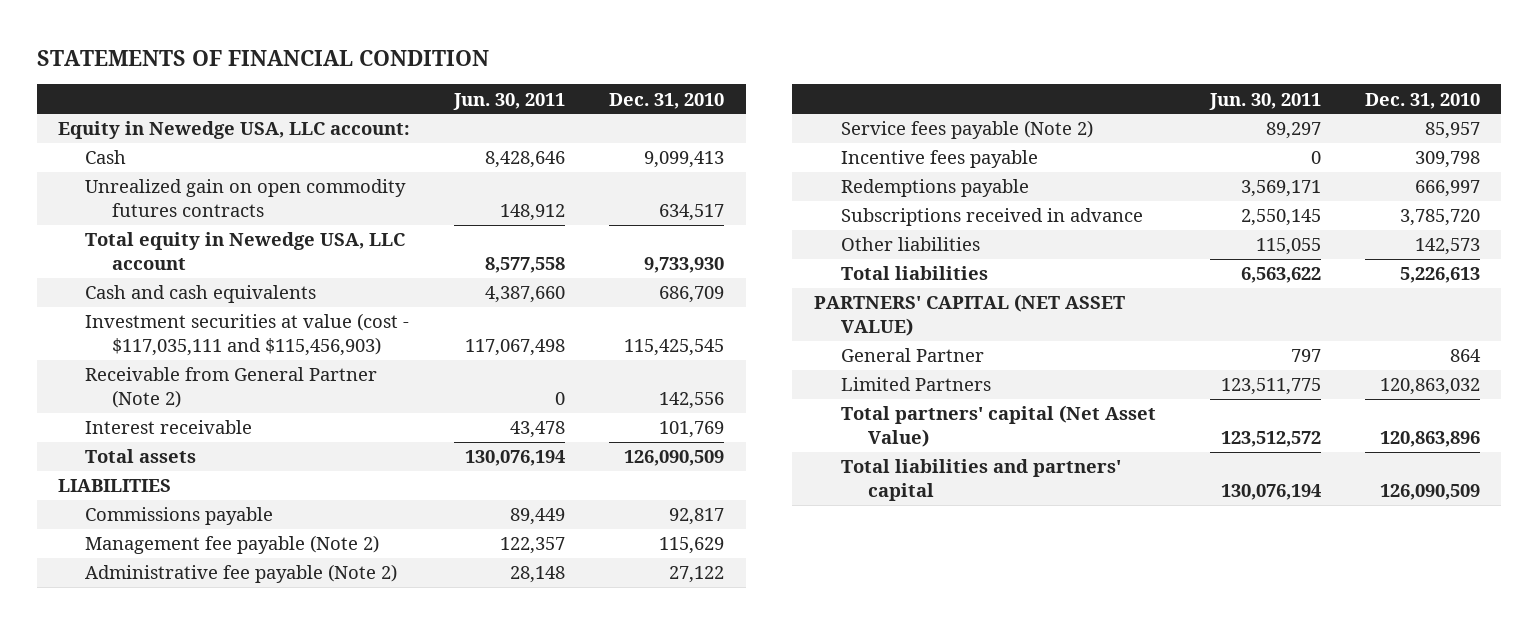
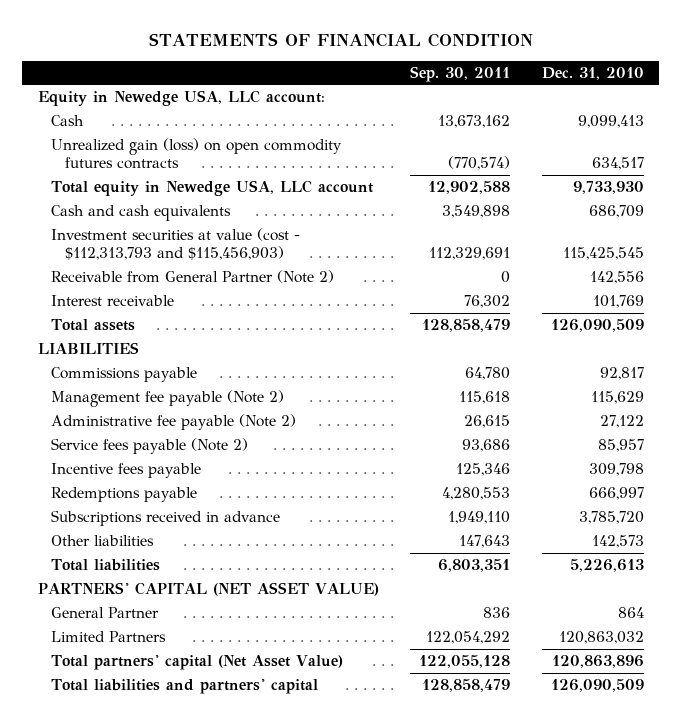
[453,92,566,110] Jun. 30, 2011 -> none
none -> [410,65,511,82] Sep. 30, 2011
[85,179,407,217] Unrealized gain on open commodity futures contracts -> [51,138,343,170] Unrealized gain (loss) on open commodity futures contracts
[85,313,410,356] Investment securities at value (cost - $117,035,111 and $115,456,903) -> [51,228,301,261] Investment securities at value (cost - $112,313,793 and $115,456,903)

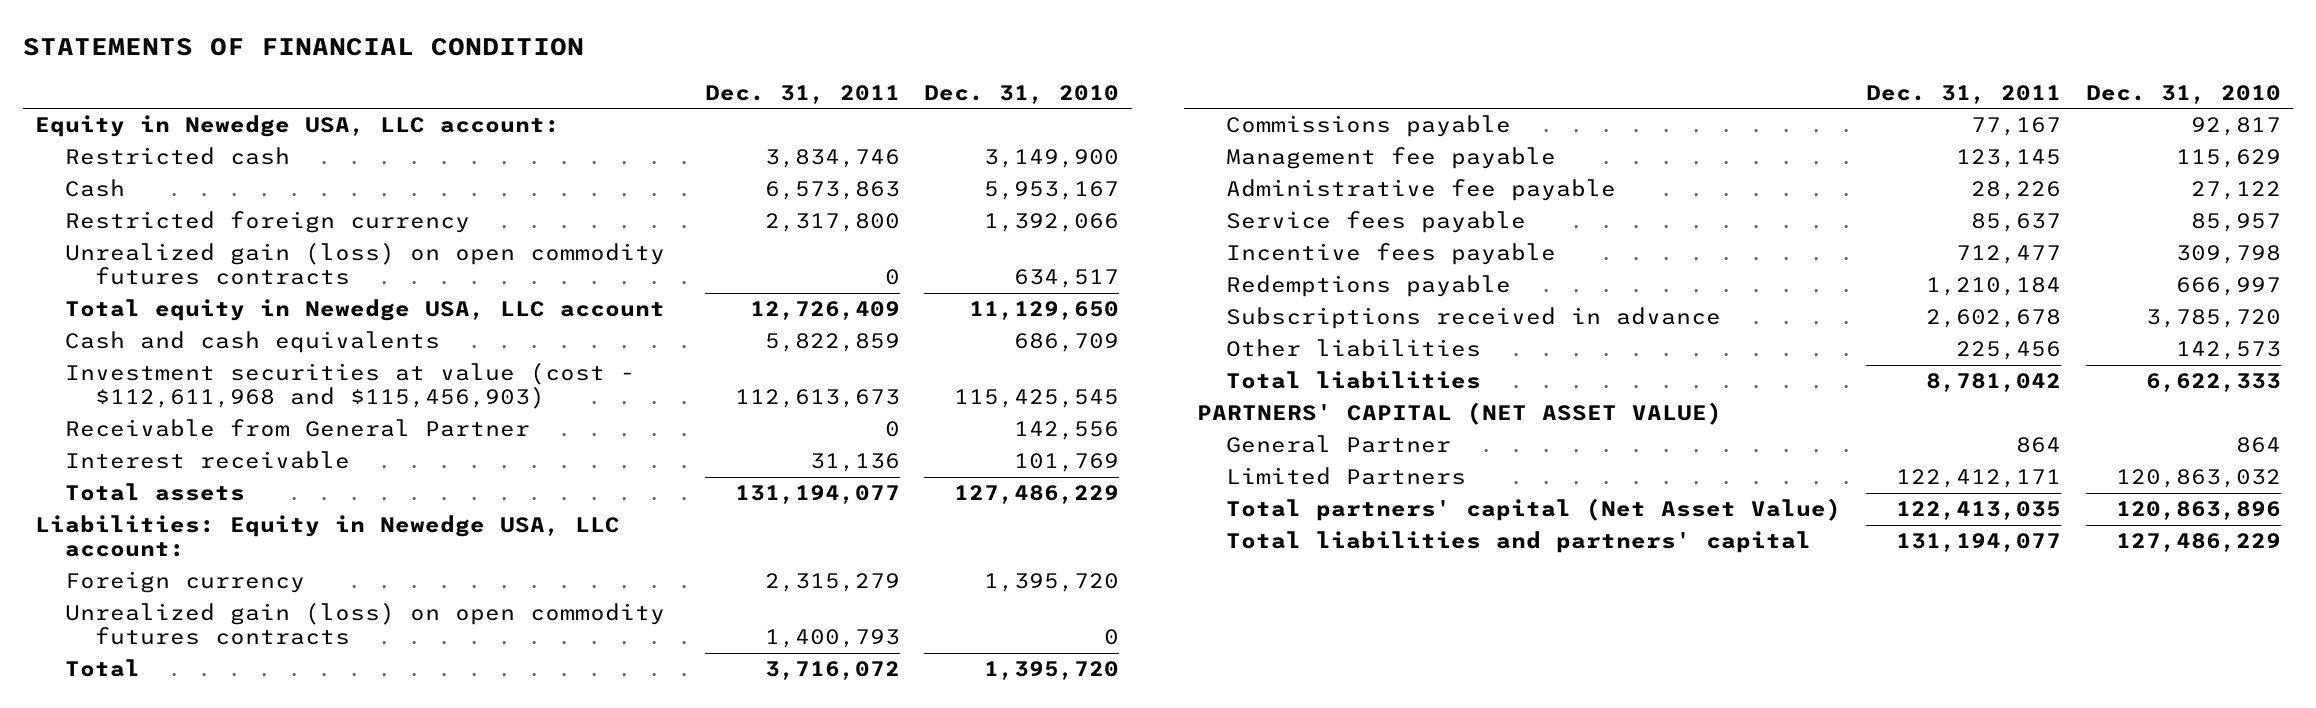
[410,65,511,82] Sep. 30, 2011 -> none
none -> [704,84,900,104] Dec. 31, 2011
none -> [64,147,290,166] Restricted cash
[577,115,644,129] 9,099,413 -> [984,181,1120,201] 5,953,167
none -> [64,211,470,234] Restricted foreign currency
[572,181,644,195] 9,733,930 -> [969,301,1120,321] 11,129,650
[51,228,301,261] Investment securities at value (cost - $112,313,793 and $115,456,903) -> [64,362,635,410] Investment securities at value (cost - $112,611,968 and $115,456,903)
[51,270,335,284] Receivable from General Partner (Note 2) -> [64,419,530,438] Receivable from General Partner
[37,342,139,355] LIABILITIES -> none
[550,319,644,333] 126,090,509 -> [954,485,1120,505] 127,486,229
none -> [35,515,621,558] Liabilities: Equity in Newedge USA, LLC account:
none -> [64,571,305,594] Foreign currency
none -> [64,602,665,646] Unrealized gain (loss) on open commodity futures contracts
none -> [64,659,140,678] Total
[51,390,285,408] Management fee payable (Note 2) -> [1226,147,1557,170] Management fee payable
[51,414,297,431] Administrative fee payable (Note 2) -> [1226,179,1617,202] Administrative fee payable
[51,438,249,455] Service fees payable (Note 2) -> [1226,211,1527,234] Service fees payable
[569,559,644,573] 5,226,613 -> [2145,373,2281,393] 6,622,333
[550,679,644,693] 126,090,509 -> [2115,533,2281,553] 127,486,229

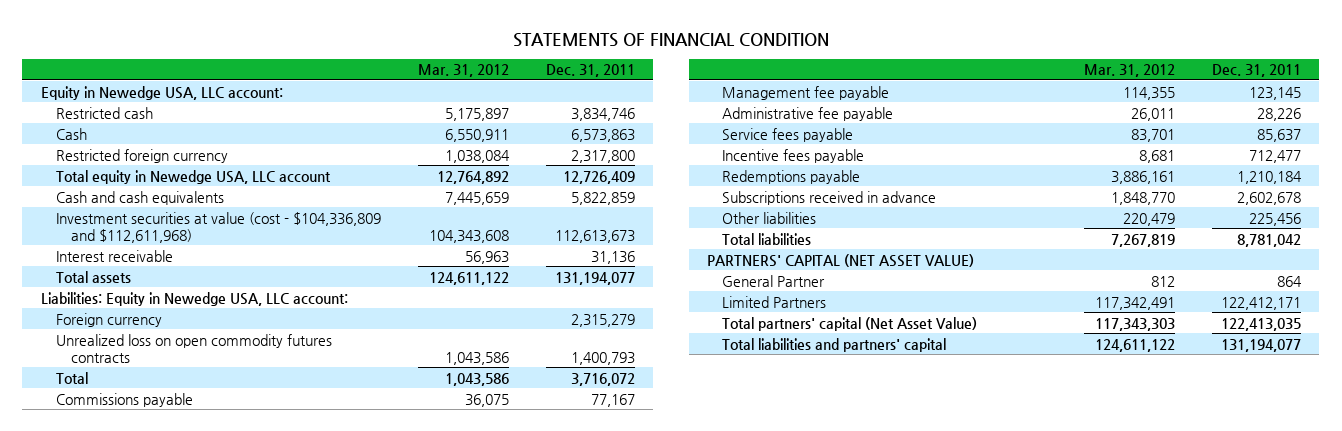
[924,84,1120,104] Dec. 31, 2010 -> none
none -> [417,64,509,78] Mar. 31, 2012
[64,242,665,286] Unrealized gain (loss) on open commodity futures contracts -> none
[64,419,530,438] Receivable from General Partner -> none
[64,362,635,410] Investment securities at value (cost - $112,611,968 and $115,456,903) -> [56,211,382,243] Investment securities at value (cost - $104,336,809 and $112,611,968)
[64,602,665,646] Unrealized gain (loss) on open commodity futures contracts -> [56,333,333,363] Unrealized loss on open commodity futures contracts

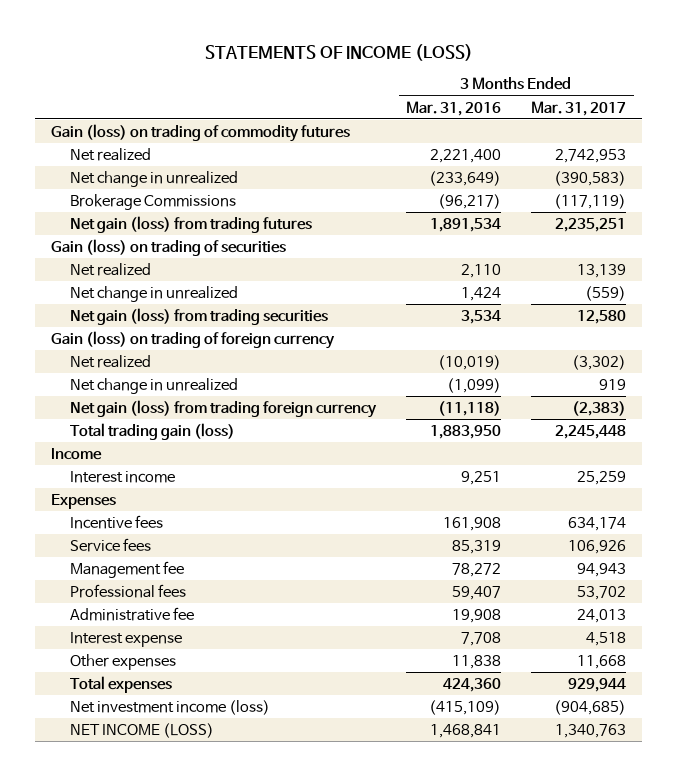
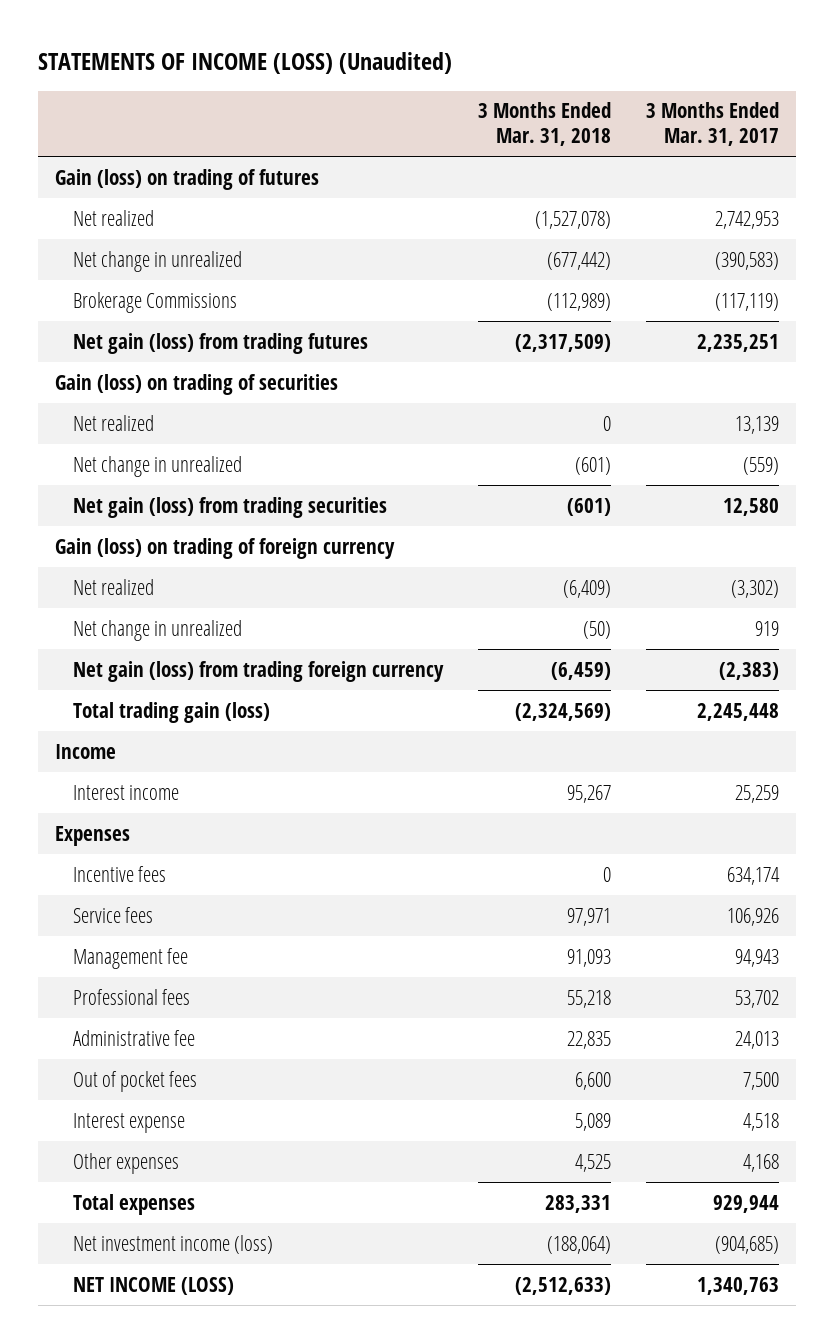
[204,43,473,61] STATEMENTS OF INCOME (LOSS) -> [37,51,452,74] STATEMENTS OF INCOME (LOSS) (Unaudited)
[406,100,502,116] Mar. 31, 2016 -> none
none -> [478,102,612,147] 3 Months Ended Mar. 31, 2018
[50,123,350,142] Gain (loss) on trading of commodity futures -> [54,168,319,190] Gain (loss) on trading of futures
none -> [73,1070,198,1092] Out of pocket fees
[577,654,627,669] 11,668 -> [742,1153,779,1172] 4,168

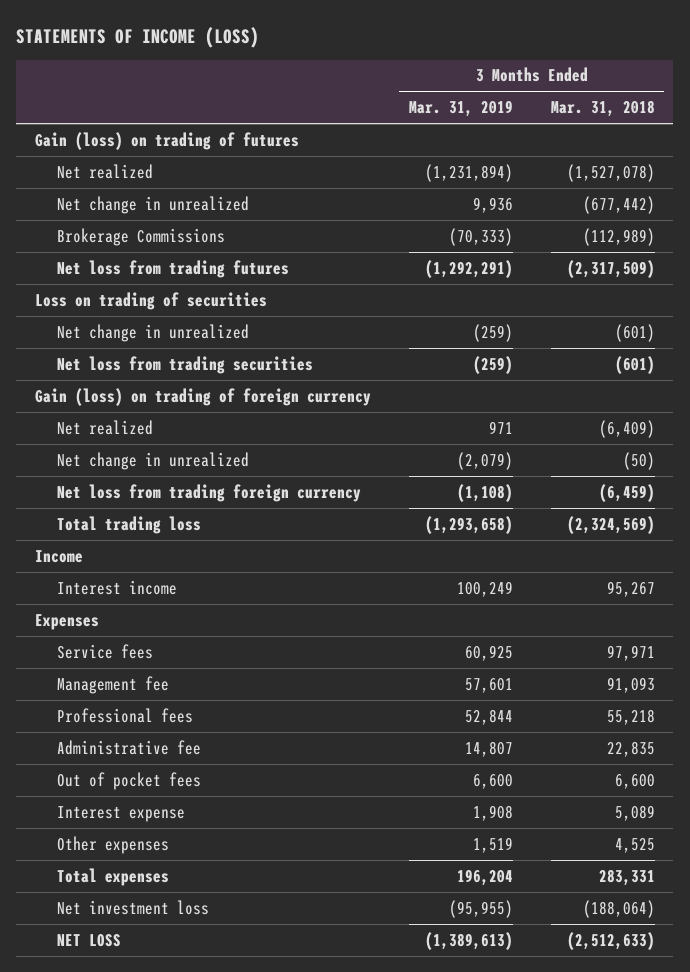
[37,51,452,74] STATEMENTS OF INCOME (LOSS) (Unaudited) -> [16,26,260,48] STATEMENTS OF INCOME (LOSS)
[645,102,779,147] 3 Months Ended Mar. 31, 2017 -> none
none -> [408,100,513,118] Mar. 31, 2019
[73,414,155,431] Net realized -> none
[73,332,369,354] Net gain (loss) from trading futures -> [56,259,289,278] Net loss from trading futures
[54,373,338,395] Gain (loss) on trading of securities -> [35,291,268,310] Loss on trading of securities
[73,496,388,518] Net gain (loss) from trading securities -> [56,355,313,374] Net loss from trading securities
[73,660,445,682] Net gain (loss) from trading foreign currency -> [56,483,361,502] Net loss from trading foreign currency
[73,701,271,723] Total trading gain (loss) -> [56,515,201,534] Total trading loss
[73,865,167,882] Incentive fees -> none
[73,1234,274,1254] Net investment income (loss) -> [56,899,209,915] Net investment loss
[73,1276,235,1295] NET INCOME (LOSS) -> [56,933,121,947] NET LOSS

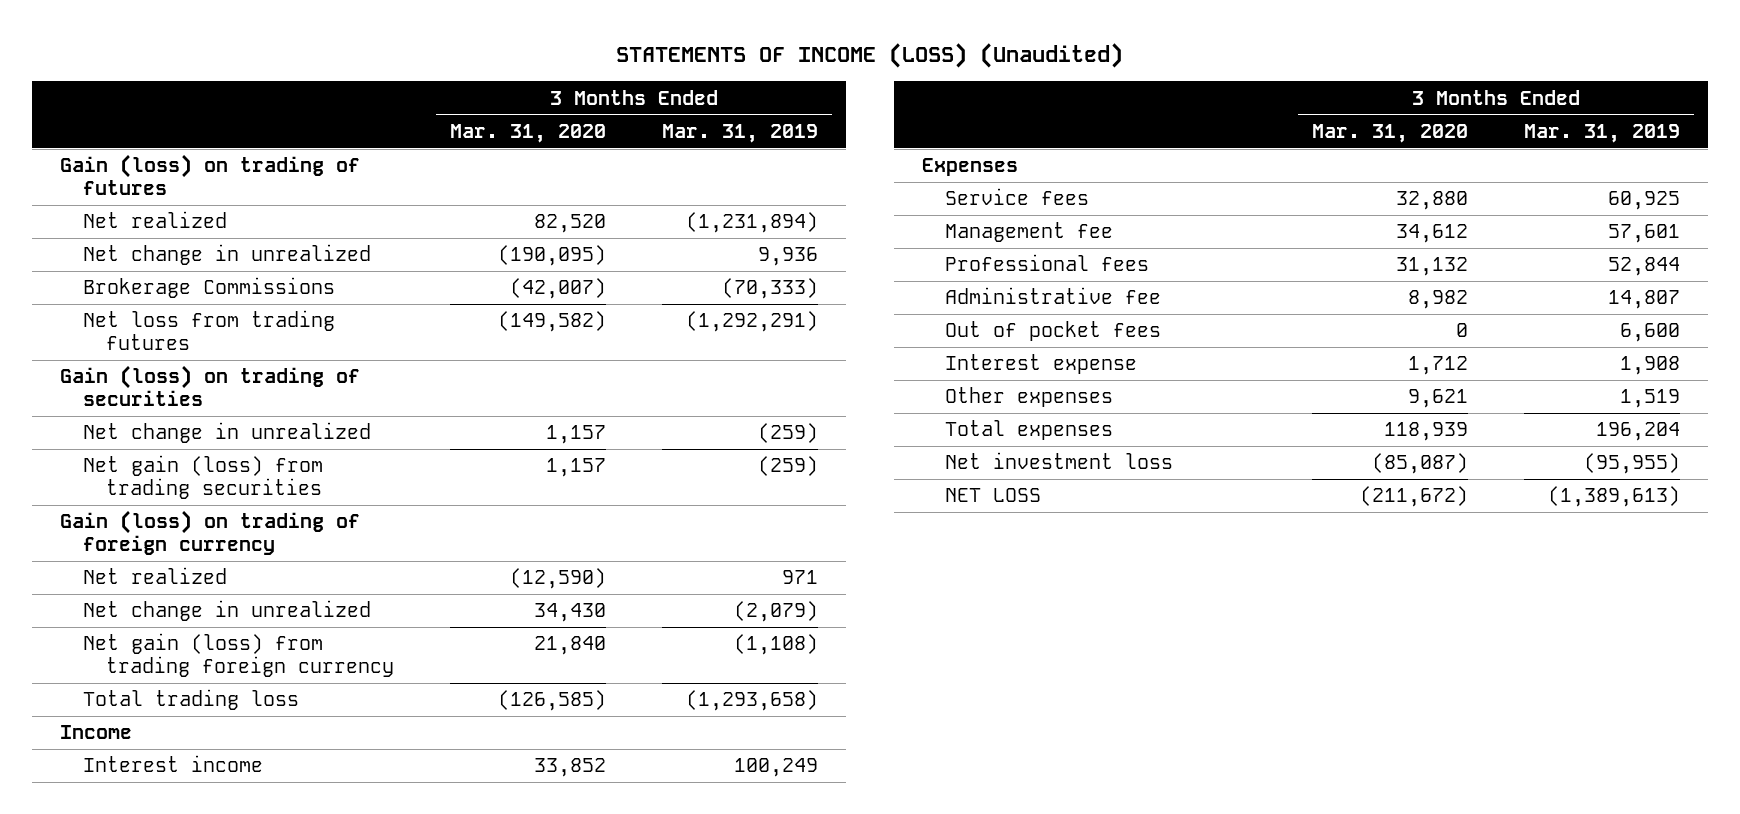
[16,26,260,48] STATEMENTS OF INCOME (LOSS) -> [615,42,1123,68] STATEMENTS OF INCOME (LOSS) (Unaudited)
[550,100,655,118] Mar. 31, 2018 -> none
none -> [449,123,606,143] Mar. 31, 2020
[35,291,268,310] Loss on trading of securities -> [59,365,360,407] Gain (loss) on trading of securities
[56,355,313,374] Net loss from trading securities -> [82,455,323,500] Net gain (loss) from trading securities
[56,483,361,502] Net loss from trading foreign currency -> [82,633,394,678] Net gain (loss) from trading foreign currency

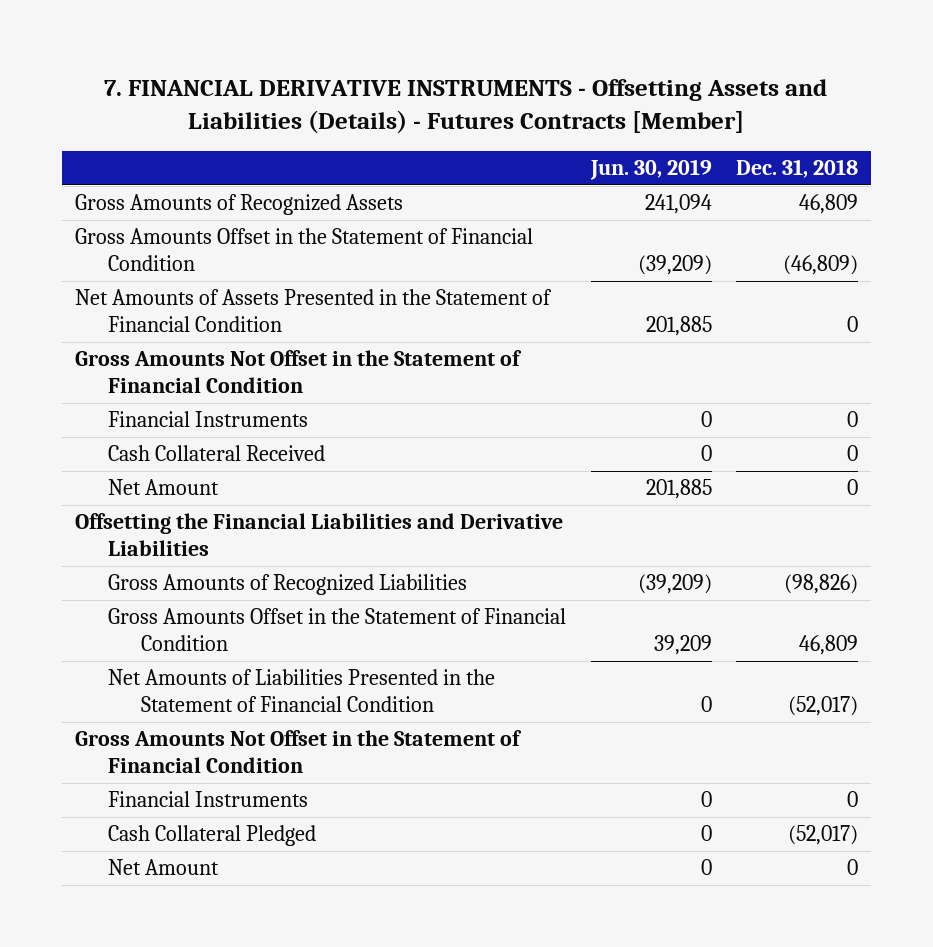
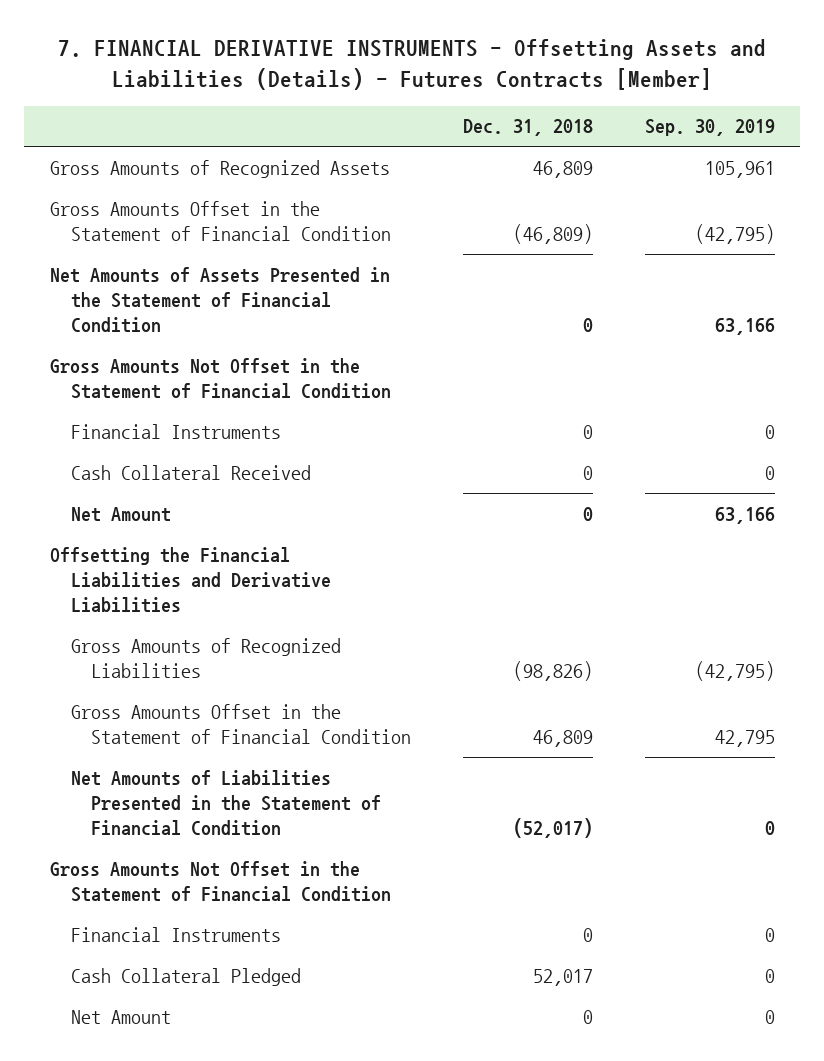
[589,159,712,181] Jun. 30, 2019 -> none
none -> [644,119,775,137] Sep. 30, 2019
[788,825,859,846] (52,017) -> [532,968,593,986] 52,017

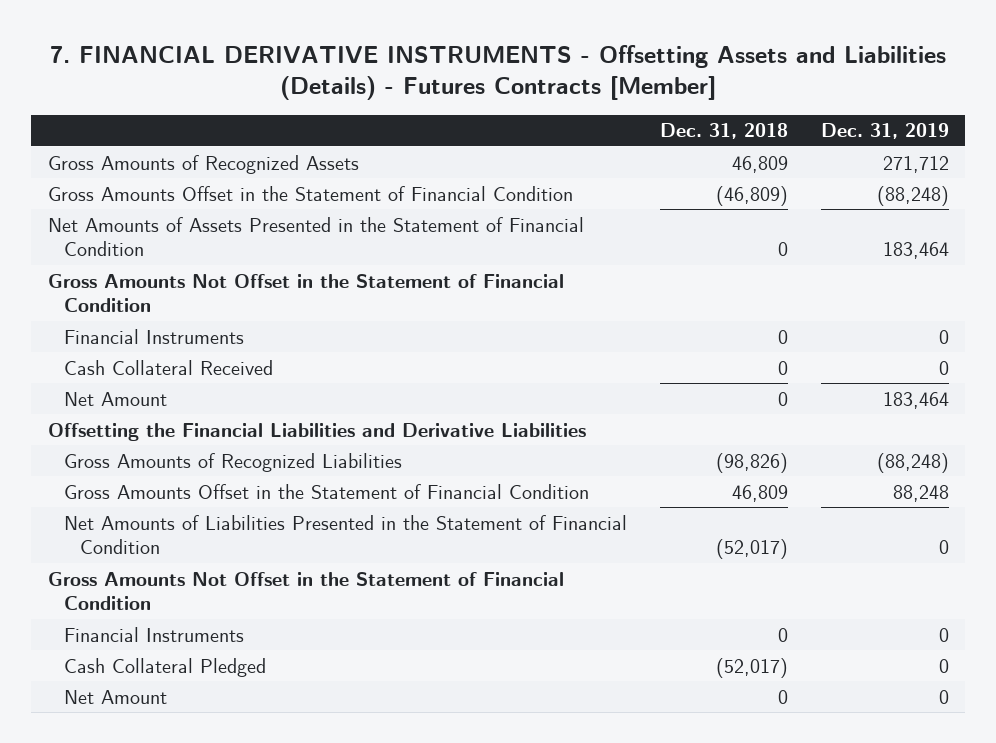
[644,119,775,137] Sep. 30, 2019 -> none
none -> [820,123,949,140] Dec. 31, 2019
[532,968,593,986] 52,017 -> [715,657,788,678] (52,017)

